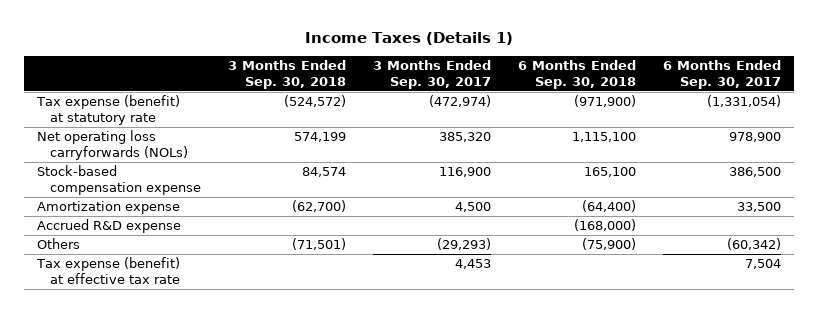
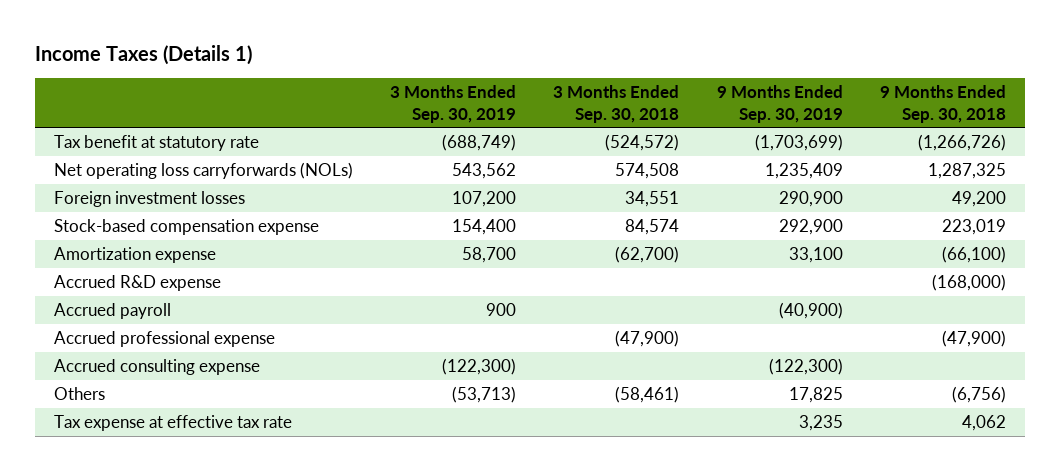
[373,60,492,89] 3 Months Ended Sep. 30, 2017 -> none
[517,60,636,89] 6 Months Ended Sep. 30, 2018 -> none
[662,60,781,89] 6 Months Ended Sep. 30, 2017 -> none
none -> [390,85,517,123] 3 Months Ended Sep. 30, 2019
none -> [716,85,843,123] 9 Months Ended Sep. 30, 2019
none -> [880,85,1007,123] 9 Months Ended Sep. 30, 2018
[36,95,181,125] Tax expense (benefit) at statutory rate -> [53,134,259,151] Tax benefit at statutory rate
[294,132,347,143] 574,199 -> [615,162,680,179] 574,508
none -> [53,190,245,207] Foreign investment losses
none -> [53,302,171,319] Accrued payroll
none -> [53,330,275,347] Accrued professional expense
none -> [53,358,260,375] Accrued consulting expense
[292,238,347,251] (71,501) -> [615,385,680,403] (58,461)
[36,257,181,284] Tax expense (benefit) at effective tax rate -> [53,414,292,431] Tax expense at effective tax rate

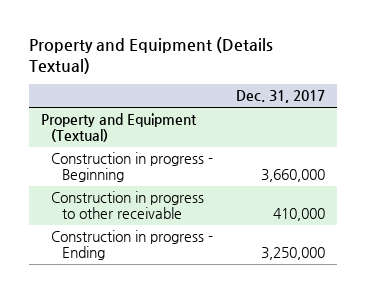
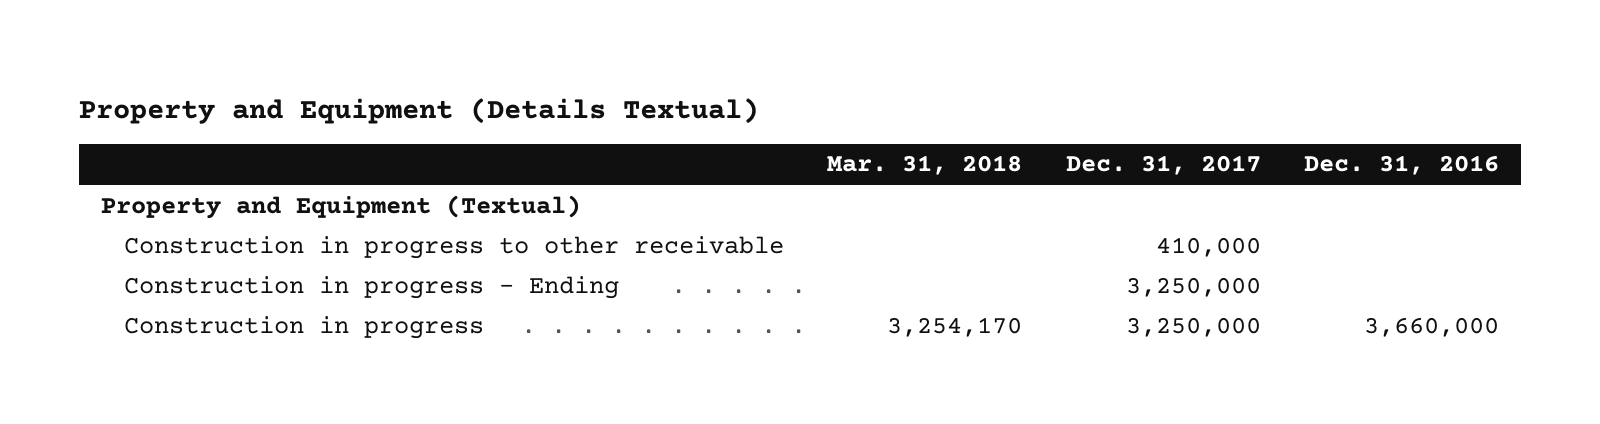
none -> [827,155,1023,176] Mar. 31, 2018
none -> [1304,155,1500,176] Dec. 31, 2016
[51,152,214,182] Construction in progress - Beginning -> none
none -> [123,315,484,339] Construction in progress

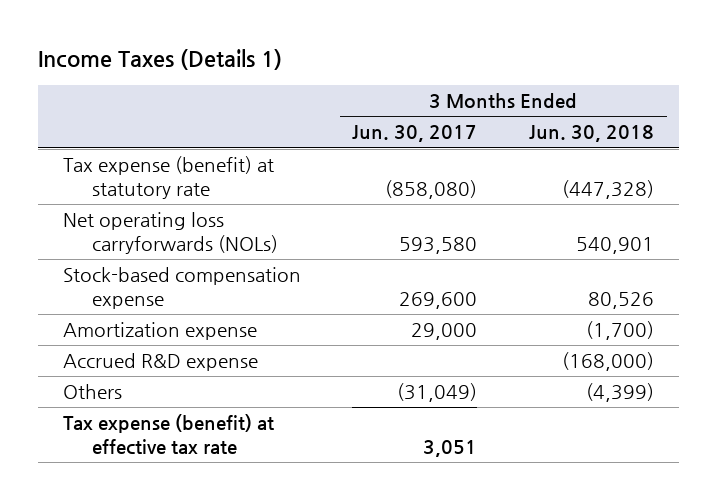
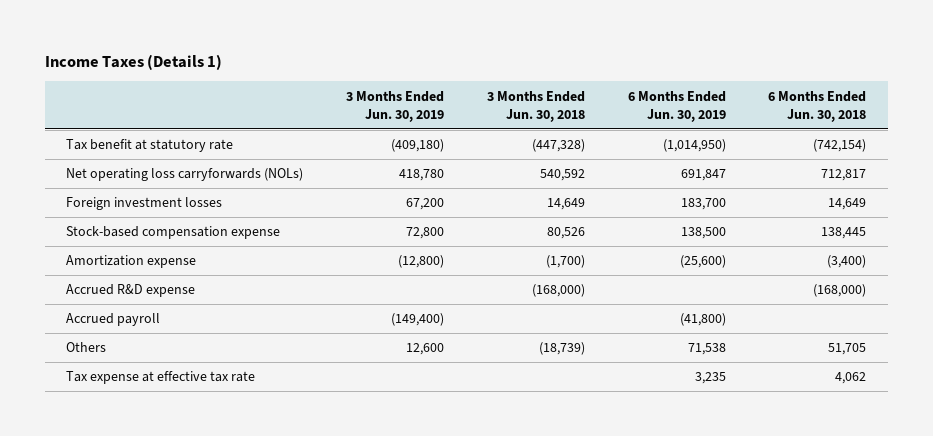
[352,125,478,143] Jun. 30, 2017 -> none
none -> [346,90,445,122] 3 Months Ended Jun. 30, 2019
none -> [627,90,726,122] 6 Months Ended Jun. 30, 2019
none -> [768,90,867,122] 6 Months Ended Jun. 30, 2018
[63,156,275,200] Tax expense (benefit) at statutory rate -> [66,139,234,153] Tax benefit at statutory rate
[575,237,654,255] 540,901 -> [539,169,585,182] 540,592
none -> [66,197,223,211] Foreign investment losses
none -> [66,313,161,327] Accrued payroll
[585,383,654,403] (4,399) -> [538,342,585,356] (18,739)
[63,414,275,456] Tax expense (benefit) at effective tax rate -> [66,371,256,385] Tax expense at effective tax rate

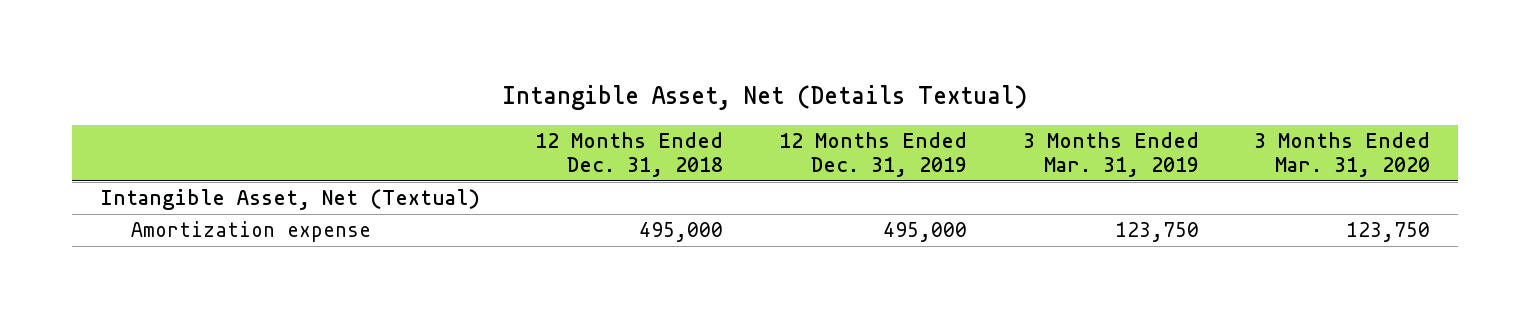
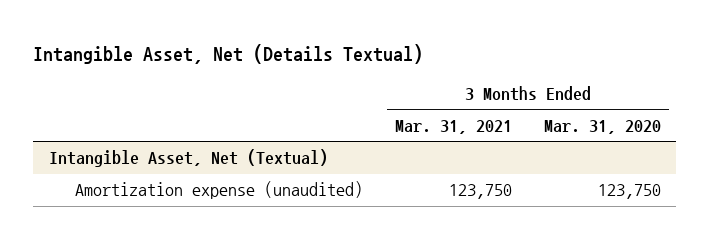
[535,131,724,178] 12 Months Ended Dec. 31, 2018 -> none
[778,131,967,178] 12 Months Ended Dec. 31, 2019 -> none
[1022,131,1199,178] 3 Months Ended Mar. 31, 2019 -> none
none -> [394,119,512,134] Mar. 31, 2021
[131,221,372,243] Amortization expense -> [75,181,364,200] Amortization expense (unaudited)

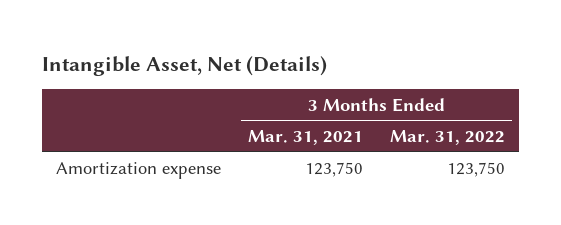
[33,44,424,65] Intangible Asset, Net (Details Textual) -> [41,55,327,76] Intangible Asset, Net (Details)
[543,119,661,134] Mar. 31, 2020 -> none
none -> [390,129,506,145] Mar. 31, 2022
[49,149,329,168] Intangible Asset, Net (Textual) -> none
[75,181,364,200] Amortization expense (unaudited) -> [55,161,221,179] Amortization expense

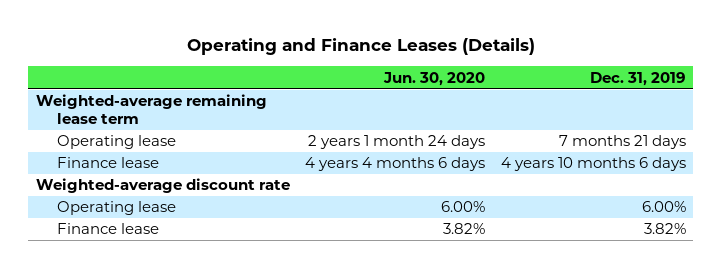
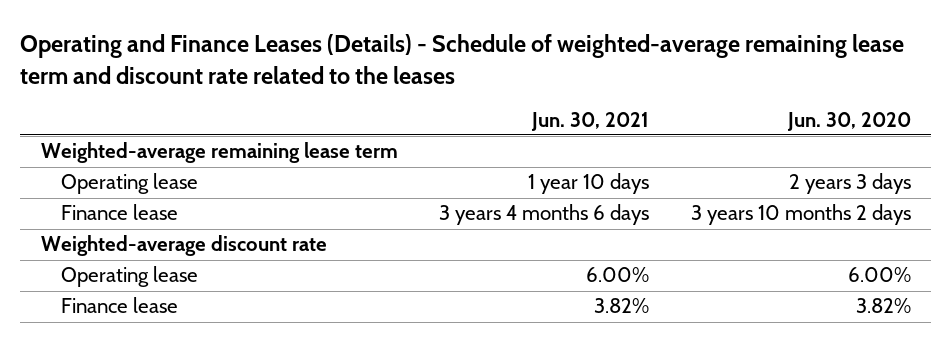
[186,38,535,56] Operating and Finance Leases (Details) -> [20,34,905,84] Operating and Finance Leases (Details) - Schedule of weighted-average remaining lease term and discount rate related to the leases
[589,71,686,86] Dec. 31, 2019 -> none
none -> [531,111,650,131] Jun. 30, 2021
[308,135,486,150] 2 years 1 month 24 days -> [788,173,911,195] 2 years 3 days
[305,157,486,172] 4 years 4 months 6 days -> [690,204,911,226] 3 years 10 months 2 days

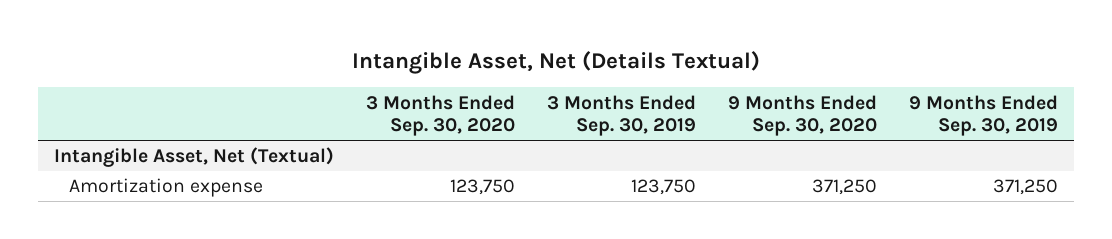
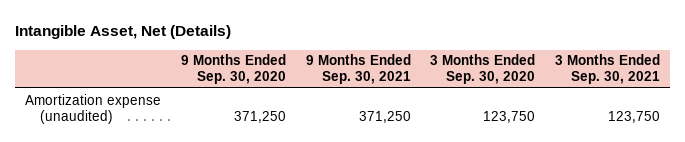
[351,50,760,74] Intangible Asset, Net (Details Textual) -> [15,25,232,40] Intangible Asset, Net (Details)
[546,94,696,136] 3 Months Ended Sep. 30, 2019 -> none
[908,94,1058,136] 9 Months Ended Sep. 30, 2019 -> none
none -> [305,54,411,85] 9 Months Ended Sep. 30, 2021
none -> [554,54,660,85] 3 Months Ended Sep. 30, 2021
[53,147,334,168] Intangible Asset, Net (Textual) -> none
[68,178,263,198] Amortization expense -> [25,93,162,124] Amortization expense (unaudited)

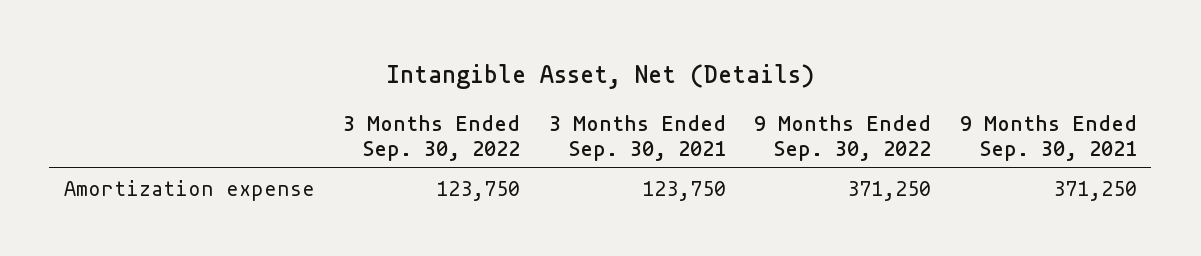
[180,54,286,85] 9 Months Ended Sep. 30, 2020 -> none
[430,54,536,85] 3 Months Ended Sep. 30, 2020 -> none
none -> [343,114,521,162] 3 Months Ended Sep. 30, 2022
none -> [754,114,932,162] 9 Months Ended Sep. 30, 2022
[25,93,162,124] Amortization expense (unaudited) -> [63,179,315,201] Amortization expense

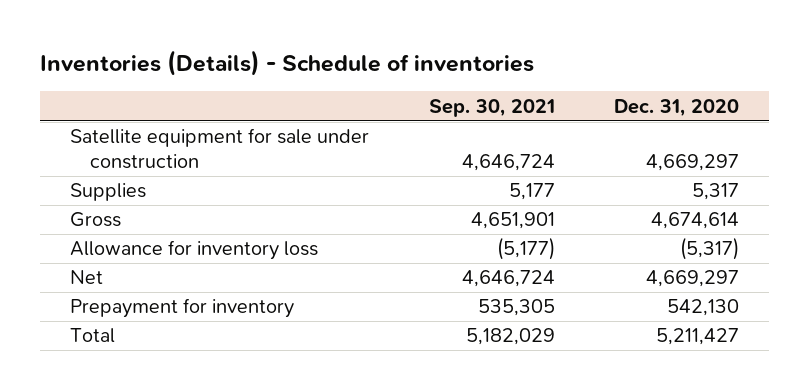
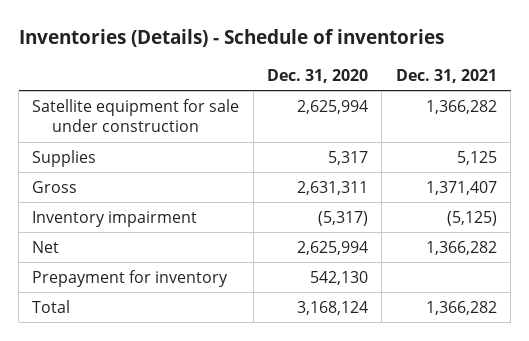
[428,98,555,117] Sep. 30, 2021 -> none
none -> [395,68,497,83] Dec. 31, 2021
[646,153,740,171] 4,669,297 -> [297,99,369,114] 2,625,994
[651,212,740,230] 4,674,614 -> [297,180,369,195] 2,631,311
[69,240,318,261] Allowance for inventory loss -> [32,210,198,227] Inventory impairment
[646,270,740,288] 4,669,297 -> [297,240,369,255] 2,625,994
[656,328,740,346] 5,211,427 -> [297,300,369,315] 3,168,124

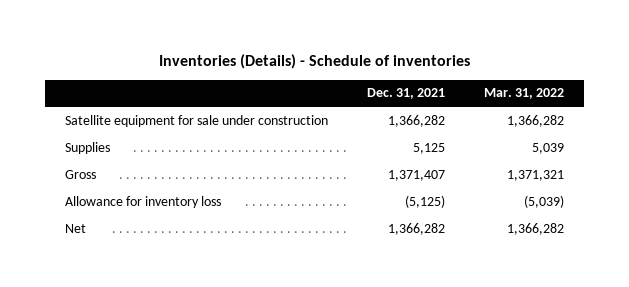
[267,68,369,83] Dec. 31, 2020 -> none
none -> [484,88,565,100] Mar. 31, 2022
[32,210,198,227] Inventory impairment -> [64,195,221,208] Allowance for inventory loss
[32,269,229,287] Prepayment for inventory -> none
[32,299,71,313] Total -> none

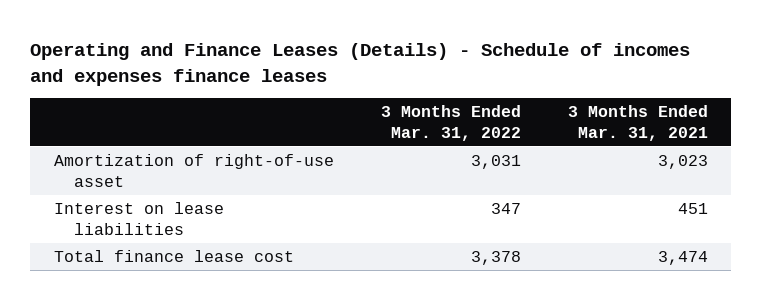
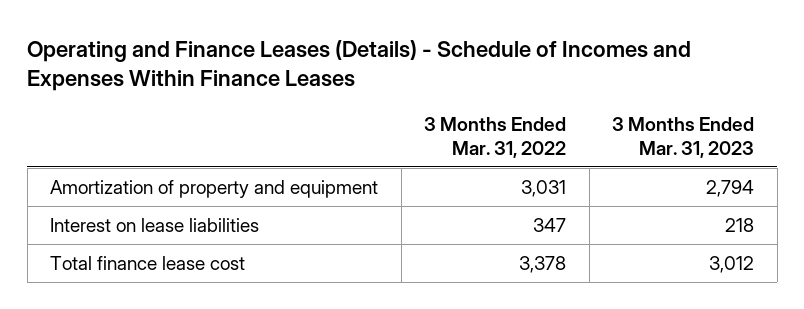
[30,42,691,86] Operating and Finance Leases (Details) - Schedule of incomes and expenses finance leases -> [27,39,692,92] Operating and Finance Leases (Details) - Schedule of Incomes and Expenses Within Finance Leases
[567,105,708,141] 3 Months Ended Mar. 31, 2021 -> none
none -> [612,117,755,158] 3 Months Ended Mar. 31, 2023
[53,154,334,187] Amortization of right-of-use asset -> [50,180,379,199] Amortization of property and equipment

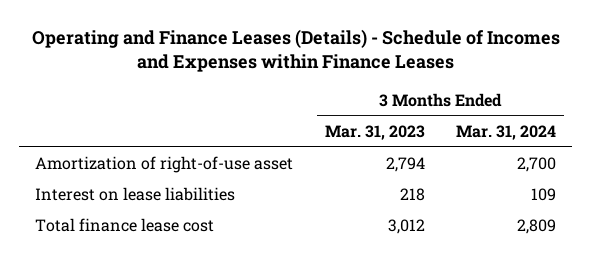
[27,39,692,92] Operating and Finance Leases (Details) - Schedule of Incomes and Expenses Within Finance Leases -> [31,28,560,73] Operating and Finance Leases (Details) - Schedule of Incomes and Expenses within Finance Leases
[424,117,567,158] 3 Months Ended Mar. 31, 2022 -> none
none -> [456,124,557,140] Mar. 31, 2024
[50,180,379,199] Amortization of property and equipment -> [34,156,293,174] Amortization of right-of-use asset

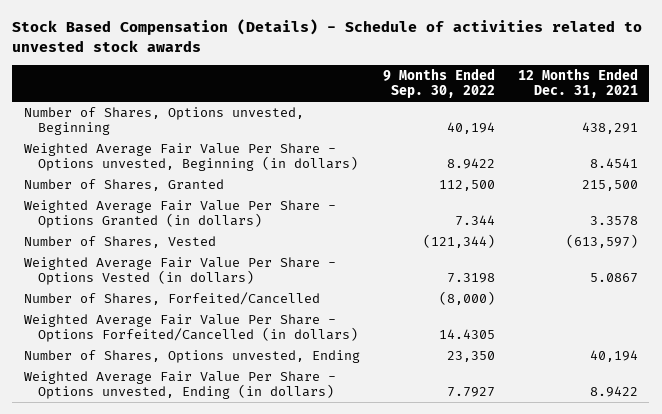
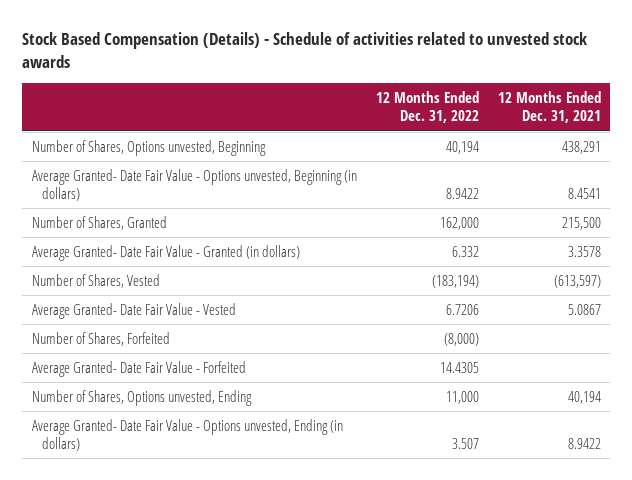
[382,67,495,99] 9 Months Ended Sep. 30, 2022 -> none
none -> [375,91,479,124] 12 Months Ended Dec. 31, 2022
[23,142,358,172] Weighted Average Fair Value Per Share - Options unvested, Beginning (in dollars) -> [31,168,357,202] Average Granted- Date Fair Value - Options unvested, Beginning (in dollars)
[23,199,336,229] Weighted Average Fair Value Per Share - Options Granted (in dollars) -> [31,244,300,261] Average Granted- Date Fair Value - Granted (in dollars)
[23,256,336,286] Weighted Average Fair Value Per Share - Options Vested (in dollars) -> [31,302,236,319] Average Granted- Date Fair Value - Vested
[23,291,320,305] Number of Shares, Forfeited/Cancelled -> [31,331,170,346] Number of Shares, Forfeited
[23,313,358,343] Weighted Average Fair Value Per Share - Options Forfeited/Cancelled (in dollars) -> [31,360,246,377] Average Granted- Date Fair Value - Forfeited
[23,370,336,400] Weighted Average Fair Value Per Share - Options unvested, Ending (in dollars) -> [31,418,343,452] Average Granted- Date Fair Value - Options unvested, Ending (in dollars)

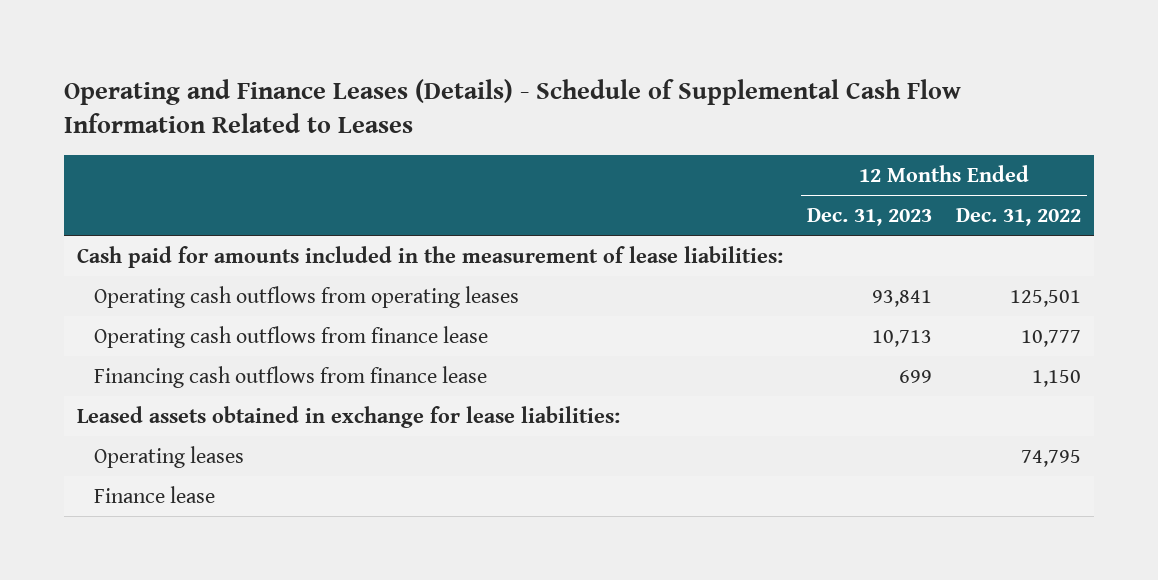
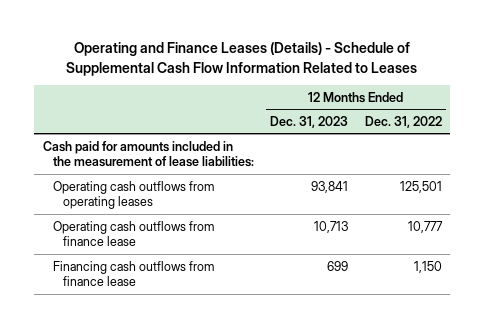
[76,405,620,428] Leased assets obtained in exchange for lease liabilities: -> none
[94,445,245,468] Operating leases -> none
[94,485,216,503] Finance lease -> none

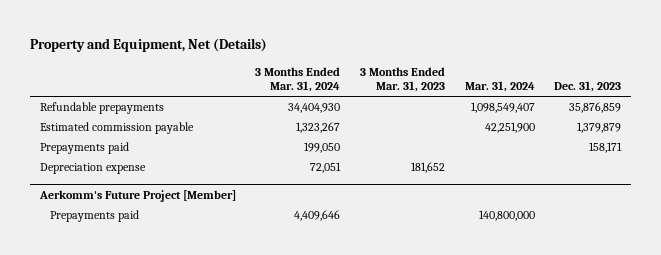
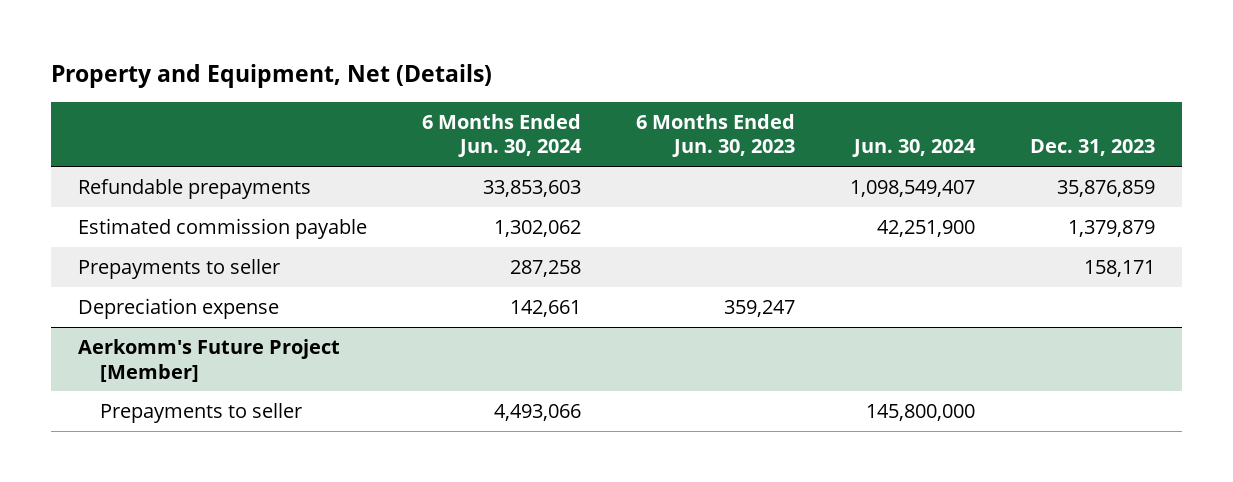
[255,66,341,93] 3 Months Ended Mar. 31, 2024 -> none
[359,66,445,93] 3 Months Ended Mar. 31, 2023 -> none
[464,81,535,93] Mar. 31, 2024 -> none
none -> [422,113,583,158] 6 Months Ended Jun. 30, 2024
none -> [635,113,795,158] 6 Months Ended Jun. 30, 2023
none -> [851,139,976,158] Jun. 30, 2024
[39,142,129,155] Prepayments paid -> [78,258,281,279] Prepayments to seller
[50,210,140,223] Prepayments paid -> [100,402,303,423] Prepayments to seller

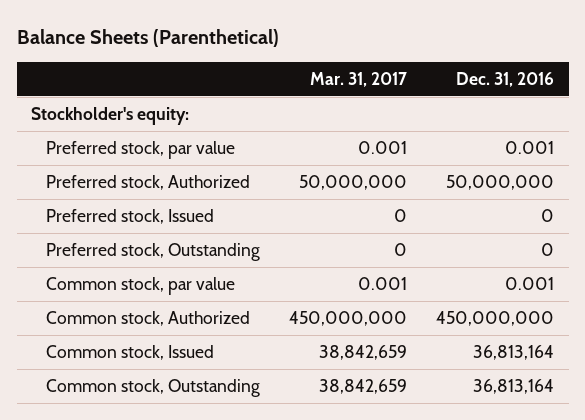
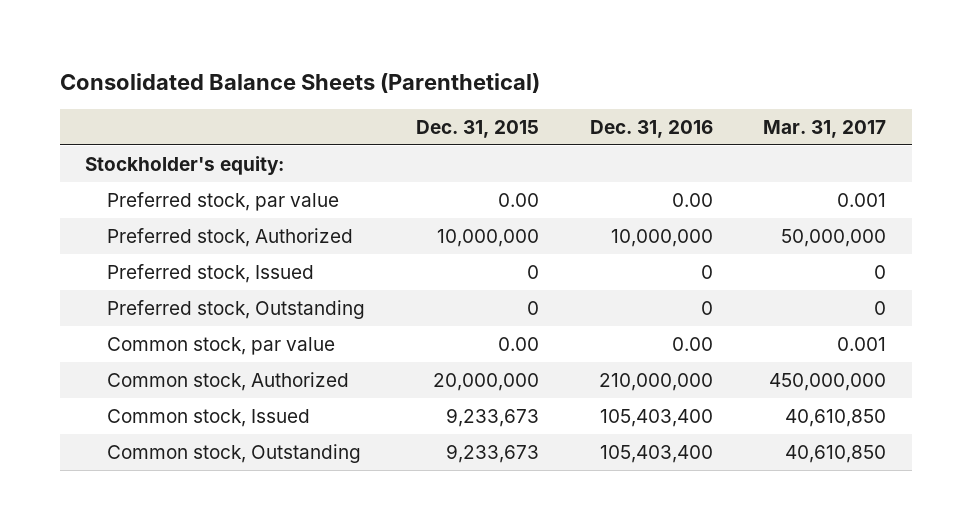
[16,28,279,47] Balance Sheets (Parenthetical) -> [59,72,540,93] Consolidated Balance Sheets (Parenthetical)
none -> [415,119,539,138] Dec. 31, 2015
[504,141,554,155] 0.001 -> [671,193,713,208] 0.00
[445,175,554,191] 50,000,000 -> [610,229,713,248] 10,000,000
[504,277,554,291] 0.001 -> [671,337,713,352] 0.00
[435,311,554,327] 450,000,000 -> [598,373,713,392] 210,000,000
[318,345,407,361] 38,842,659 -> [785,409,887,428] 40,610,850
[472,345,554,361] 36,813,164 -> [599,409,713,428] 105,403,400
[318,379,407,395] 38,842,659 -> [785,445,887,464] 40,610,850
[472,379,554,395] 36,813,164 -> [599,445,713,464] 105,403,400

